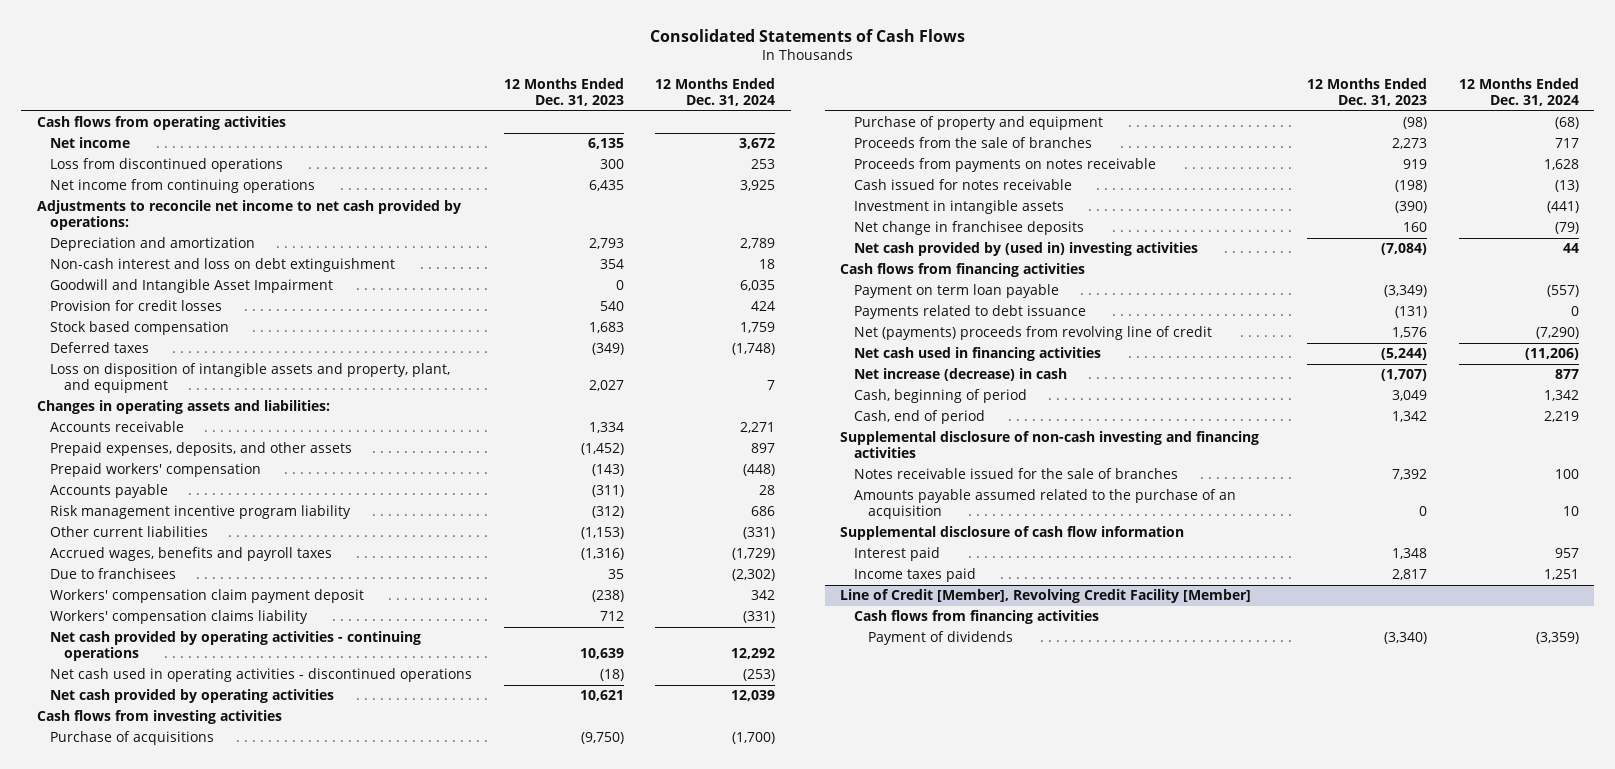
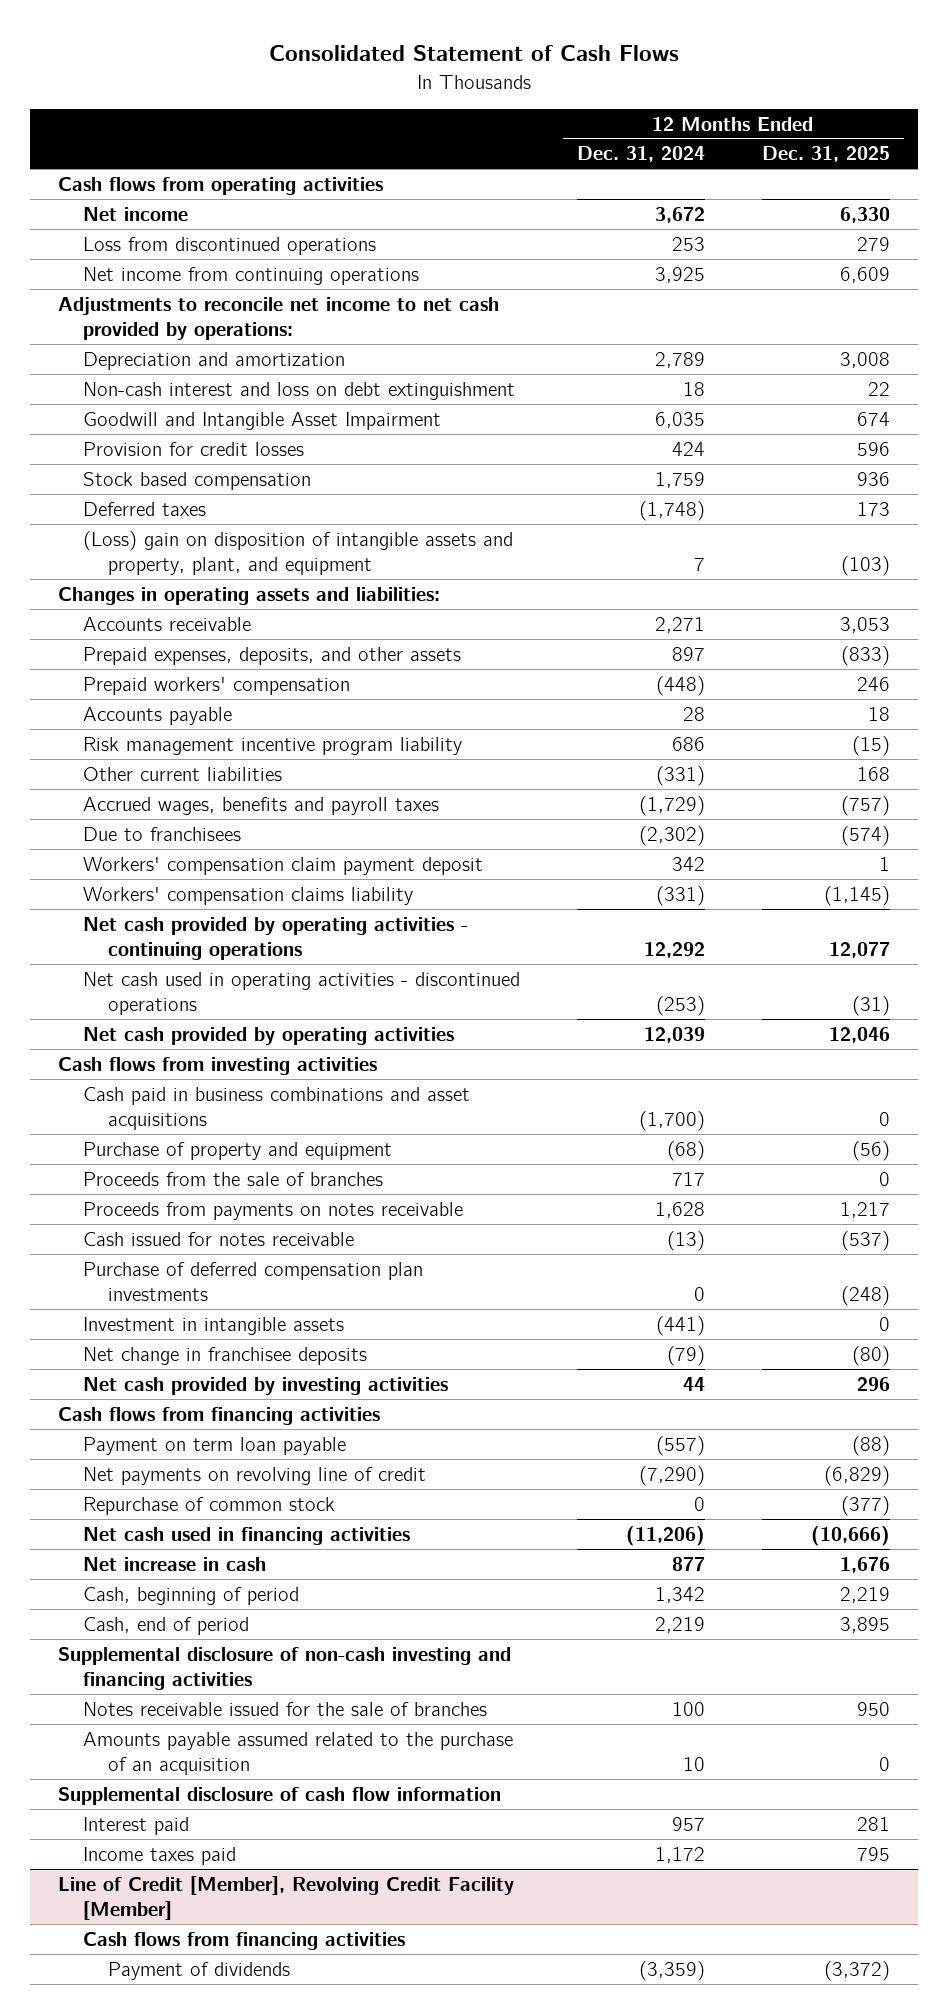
[649,29,965,43] Consolidated Statements of Cash Flows -> [269,45,680,62] Consolidated Statement of Cash Flows
[503,77,624,107] 12 Months Ended Dec. 31, 2023 -> none
none -> [761,146,890,163] Dec. 31, 2025
[50,363,451,394] Loss on disposition of intangible assets and property, plant, and equipment -> [83,530,514,575] (Loss) gain on disposition of intangible assets and property, plant, and equipment
[50,731,215,746] Purchase of acquisitions -> [83,1086,471,1130] Cash paid in business combinations and asset acquisitions
none -> [83,1261,424,1301] Purchase of deferred compensation plan investments
[854,242,1199,257] Net cash provided by (used in) investing activities -> [83,1376,449,1395] Net cash provided by investing activities
[854,305,1087,320] Payments related to debt issuance -> none
[854,326,1213,341] Net (payments) proceeds from revolving line of credit -> [83,1466,427,1485] Net payments on revolving line of credit
none -> [83,1496,336,1515] Repurchase of common stock
[854,368,1068,382] Net increase (decrease) in cash -> [83,1556,267,1571] Net increase in cash
[1543,569,1579,581] 1,251 -> [655,1846,706,1863] 1,172

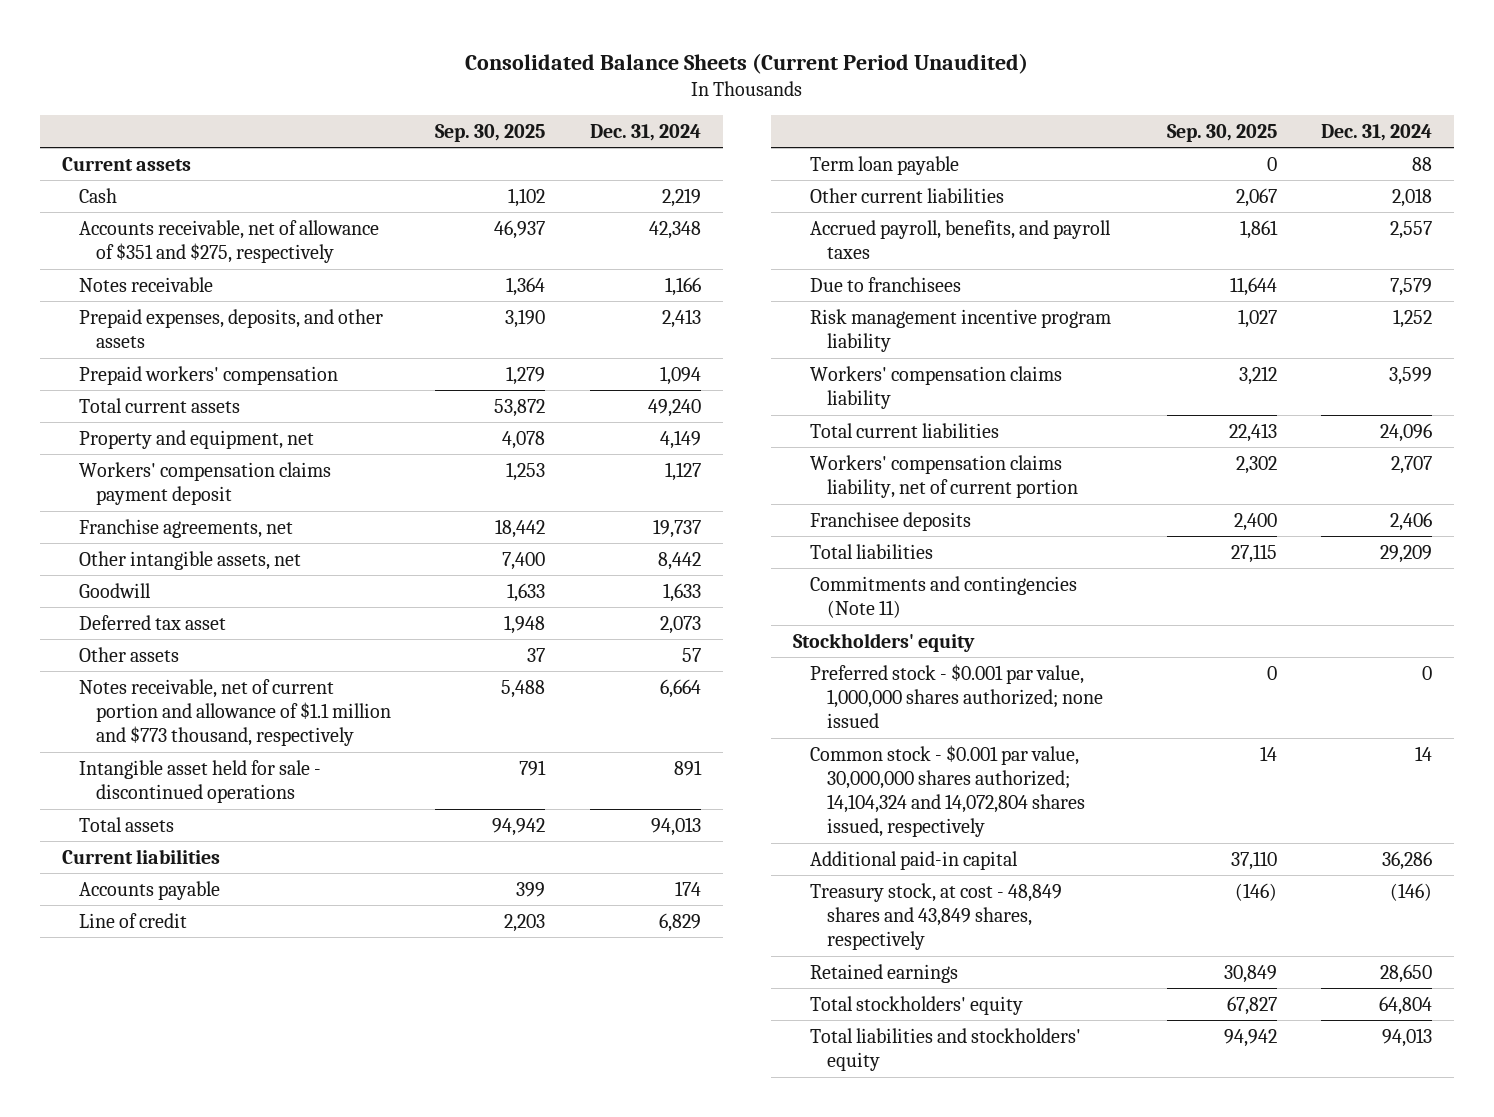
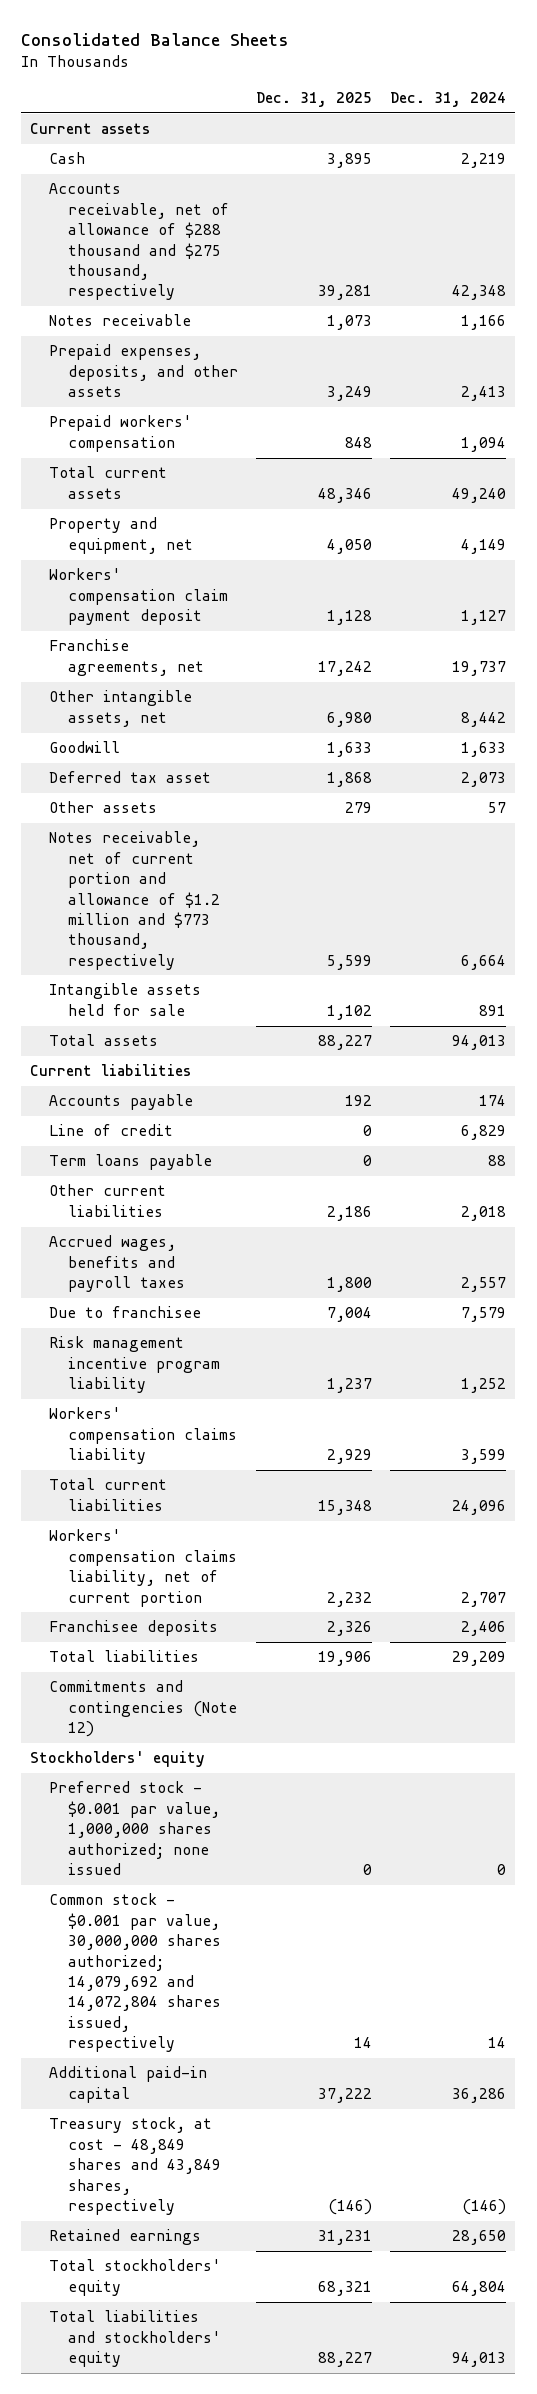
[464,52,1028,74] Consolidated Balance Sheets (Current Period Unaudited) -> [21,32,290,46] Consolidated Balance Sheets
[435,123,546,142] Sep. 30, 2025 -> none
none -> [256,91,373,107] Dec. 31, 2025
[78,219,379,263] Accounts receivable, net of allowance of $351 and $275, respectively -> [49,183,230,301] Accounts receivable, net of allowance of $288 thousand and $275 thousand, respectively
[78,461,331,505] Workers' compensation claims payment deposit -> [49,568,229,626] Workers' compensation claim payment deposit
[78,678,392,747] Notes receivable, net of current portion and allowance of $1.1 million and $773 thousand, respectively -> [49,831,221,970] Notes receivable, net of current portion and allowance of $1.2 million and $773 thousand, respectively
[78,759,321,803] Intangible asset held for sale - discontinued operations -> [49,983,202,1016] Intangible assets held for sale
[810,155,960,175] Term loan payable -> [49,1154,213,1171] Term loans payable
[810,219,1112,259] Accrued payroll, benefits, and payroll taxes -> [49,1235,186,1293] Accrued wages, benefits and payroll taxes
[810,276,962,292] Due to franchisees -> [49,1306,202,1319] Due to franchisee
[810,575,1078,618] Commitments and contingencies (Note 11) -> [49,1680,238,1738] Commitments and contingencies (Note 12)
[810,744,1086,838] Common stock - $0.001 par value, 30,000,000 shares authorized; 14,104,324 and 14,072,804 shares issued, respectively -> [49,1893,222,2053] Common stock - $0.001 par value, 30,000,000 shares authorized; 14,079,692 and 14,072,804 shares issued, respectively

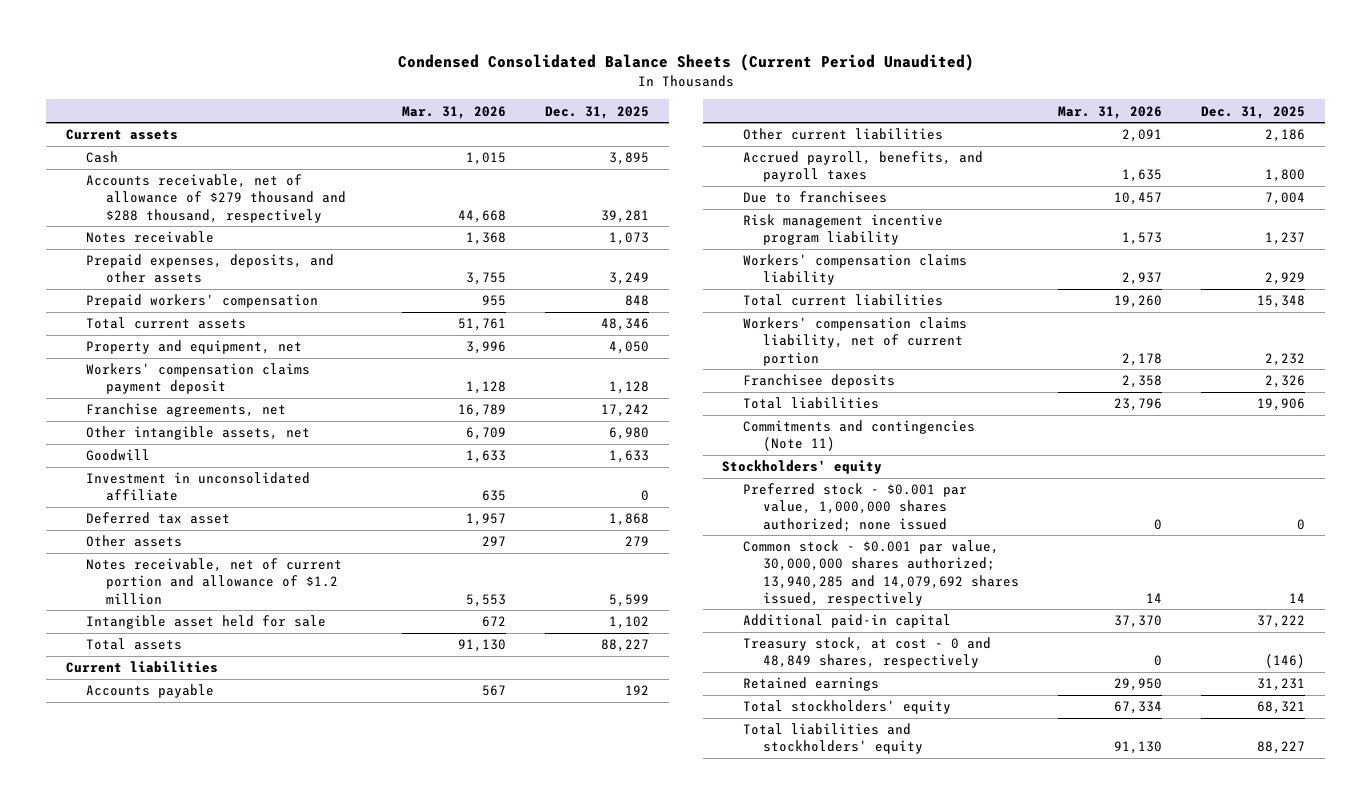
[21,32,290,46] Consolidated Balance Sheets -> [397,54,974,72] Condensed Consolidated Balance Sheets (Current Period Unaudited)
[390,91,507,107] Dec. 31, 2024 -> none
none -> [401,105,506,119] Mar. 31, 2026
[49,183,230,301] Accounts receivable, net of allowance of $288 thousand and $275 thousand, respectively -> [86,174,347,223] Accounts receivable, net of allowance of $279 thousand and $288 thousand, respectively
[49,568,229,626] Workers' compensation claim payment deposit -> [86,363,311,395] Workers' compensation claims payment deposit
none -> [86,472,311,502] Investment in unconsolidated affiliate
[49,831,221,970] Notes receivable, net of current portion and allowance of $1.2 million and $773 thousand, respectively -> [86,558,343,605] Notes receivable, net of current portion and allowance of $1.2 million
[49,983,202,1016] Intangible assets held for sale -> [86,615,327,630] Intangible asset held for sale
[49,1124,174,1137] Line of credit -> none
[49,1154,213,1171] Term loans payable -> none
[49,1235,186,1293] Accrued wages, benefits and payroll taxes -> [742,151,983,183] Accrued payroll, benefits, and payroll taxes
[49,1306,202,1319] Due to franchisee -> [742,191,887,204] Due to franchisees
[49,1680,238,1738] Commitments and contingencies (Note 12) -> [742,420,975,452] Commitments and contingencies (Note 11)
[49,1893,222,2053] Common stock - $0.001 par value, 30,000,000 shares authorized; 14,079,692 and 14,072,804 shares issued, respectively -> [742,540,1019,606] Common stock - $0.001 par value, 30,000,000 shares authorized; 13,940,285 and 14,079,692 shares issued, respectively
[49,2117,222,2216] Treasury stock, at cost - 48,849 shares and 43,849 shares, respectively -> [742,637,991,669] Treasury stock, at cost - 0 and 48,849 shares, respectively

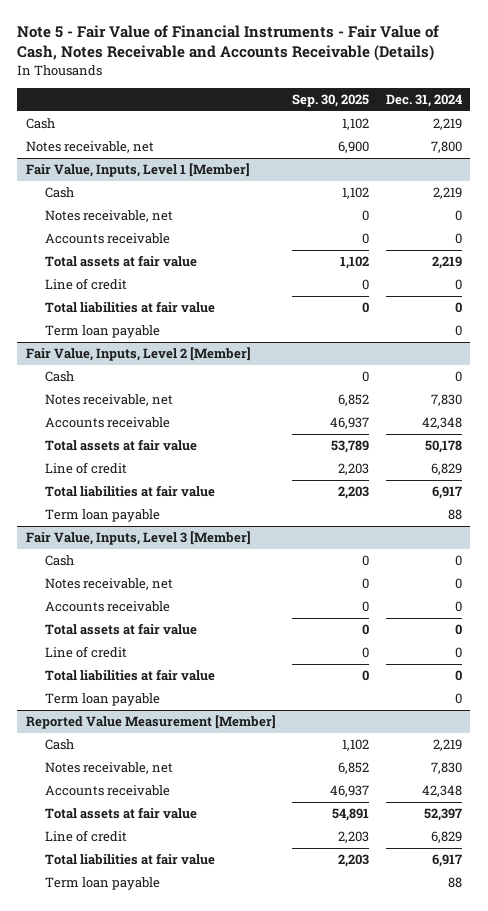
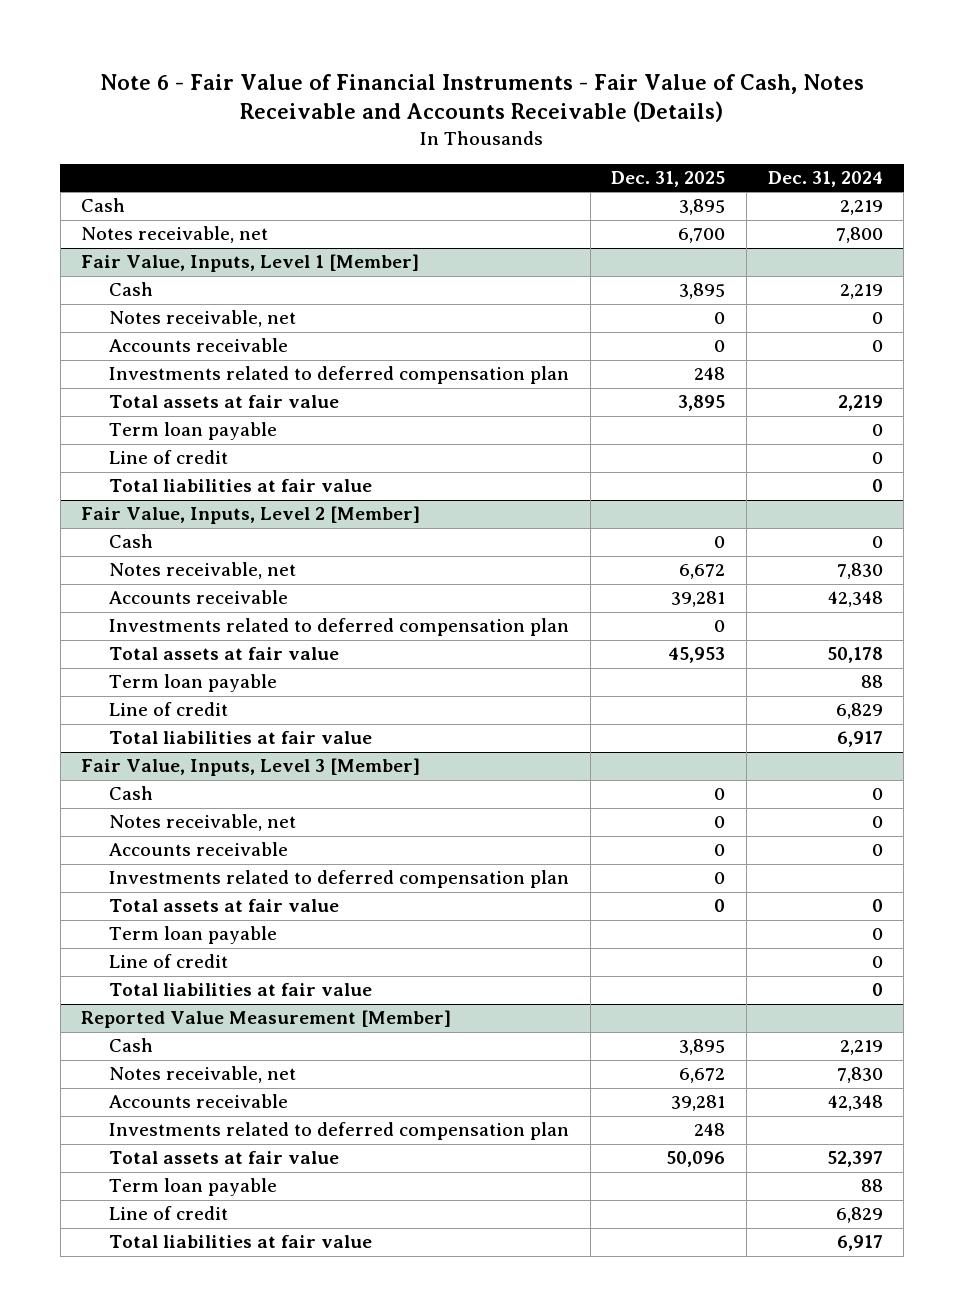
[17,25,440,62] Note 5 - Fair Value of Financial Instruments - Fair Value of Cash, Notes Receivable and Accounts Receivable (Details) -> [100,73,865,123] Note 6 - Fair Value of Financial Instruments - Fair Value of Cash, Notes Receivable and Accounts Receivable (Details)
[292,93,370,107] Sep. 30, 2025 -> none
none -> [611,171,726,188] Dec. 31, 2025
none -> [109,366,570,385] Investments related to deferred compensation plan
[44,325,160,339] Term loan payable -> [109,422,278,441] Term loan payable
none -> [109,618,570,637] Investments related to deferred compensation plan
[44,509,160,523] Term loan payable -> [109,674,278,693] Term loan payable
none -> [109,870,570,889] Investments related to deferred compensation plan
[44,693,160,707] Term loan payable -> [109,926,278,945] Term loan payable
none -> [109,1122,570,1141] Investments related to deferred compensation plan
[44,877,160,891] Term loan payable -> [109,1178,278,1197] Term loan payable

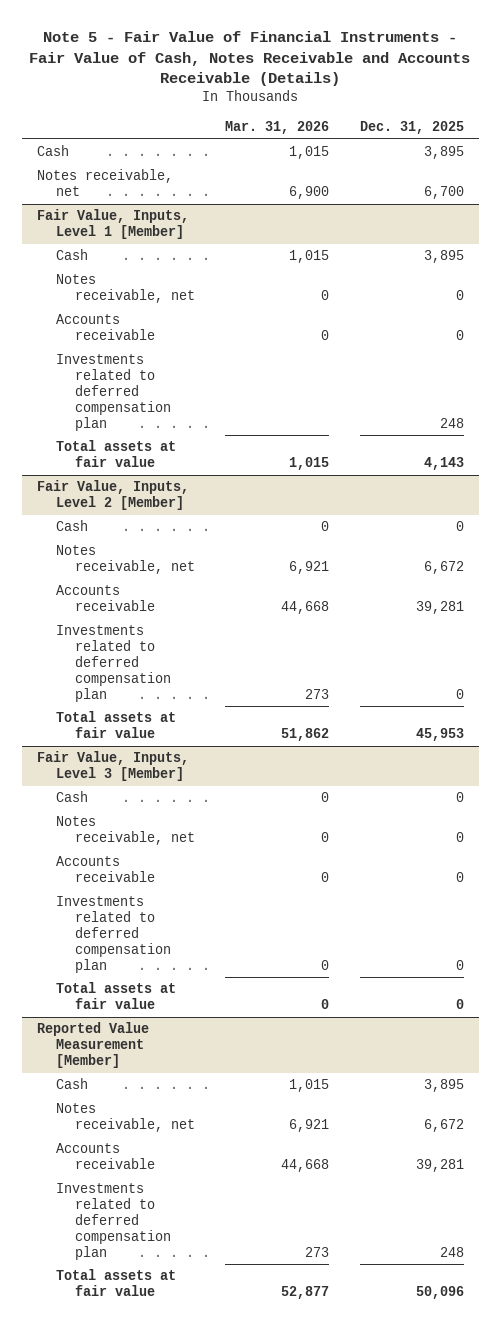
[100,73,865,123] Note 6 - Fair Value of Financial Instruments - Fair Value of Cash, Notes Receivable and Accounts Receivable (Details) -> [29,31,471,87] Note 5 - Fair Value of Financial Instruments - Fair Value of Cash, Notes Receivable and Accounts Receivable (Details)
[767,171,883,188] Dec. 31, 2024 -> none
none -> [225,120,330,134] Mar. 31, 2026
[109,422,278,441] Term loan payable -> none
[109,450,229,465] Line of credit -> none
[109,479,373,493] Total liabilities at fair value -> none
[678,395,726,412] 3,895 -> [423,457,464,471] 4,143
[109,674,278,693] Term loan payable -> none
[109,702,229,717] Line of credit -> none
[109,731,373,745] Total liabilities at fair value -> none
[109,926,278,945] Term loan payable -> none
[109,954,229,969] Line of credit -> none
[109,983,373,997] Total liabilities at fair value -> none
[109,1178,278,1197] Term loan payable -> none
[109,1206,229,1221] Line of credit -> none
[109,1235,373,1249] Total liabilities at fair value -> none

